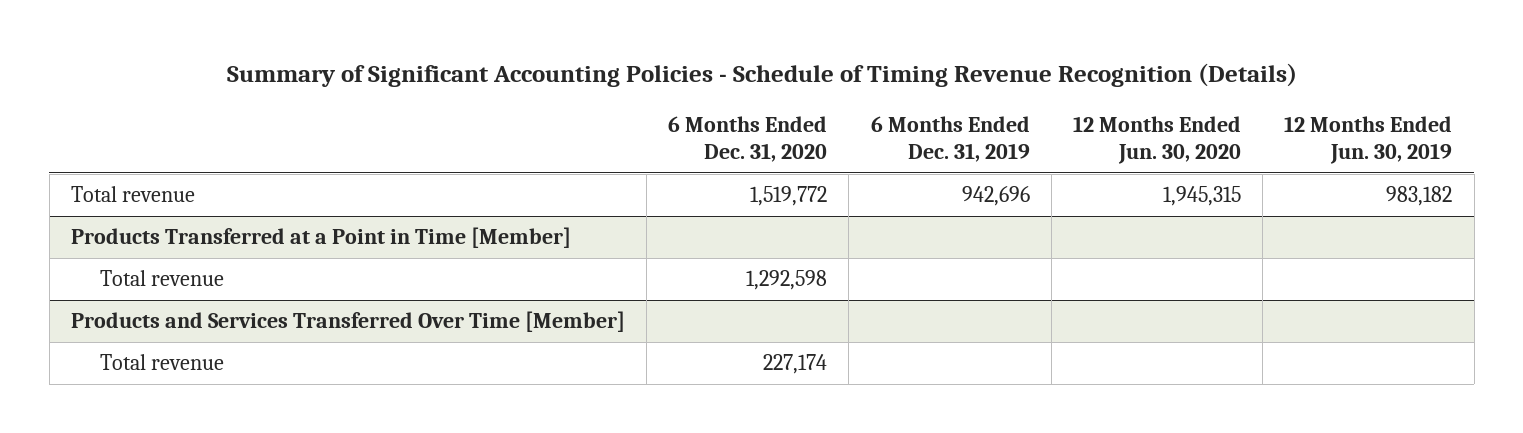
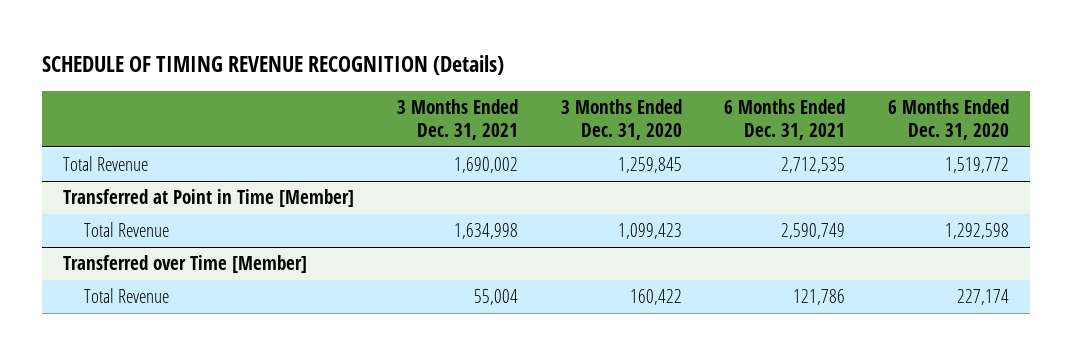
[226,63,1297,88] Summary of Significant Accounting Policies - Schedule of Timing Revenue Recognition (Details) -> [41,54,504,75] SCHEDULE OF TIMING REVENUE RECOGNITION (Details)
[870,116,1030,163] 6 Months Ended Dec. 31, 2019 -> none
[1073,116,1242,165] 12 Months Ended Jun. 30, 2020 -> none
[1284,116,1453,165] 12 Months Ended Jun. 30, 2019 -> none
none -> [396,99,518,141] 3 Months Ended Dec. 31, 2021
none -> [560,99,682,141] 3 Months Ended Dec. 31, 2020
none -> [724,99,846,141] 6 Months Ended Dec. 31, 2021
[70,186,195,203] Total revenue -> [63,156,149,172] Total Revenue
[70,227,571,249] Products Transferred at a Point in Time [Member] -> [63,189,355,208] Transferred at Point in Time [Member]
[99,270,224,287] Total revenue -> [83,222,169,238] Total Revenue
[70,311,625,333] Products and Services Transferred Over Time [Member] -> [63,255,308,274] Transferred over Time [Member]
[99,354,224,371] Total revenue -> [83,288,169,304] Total Revenue

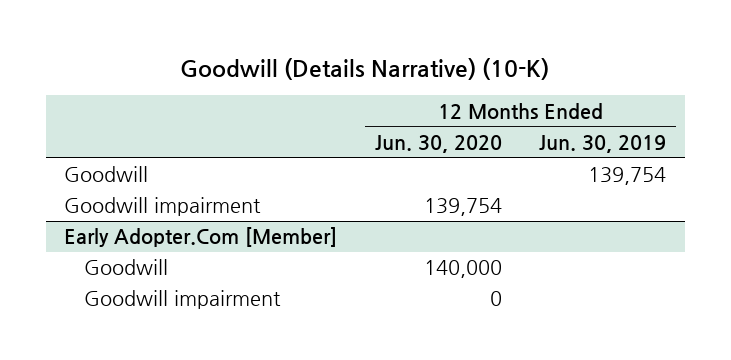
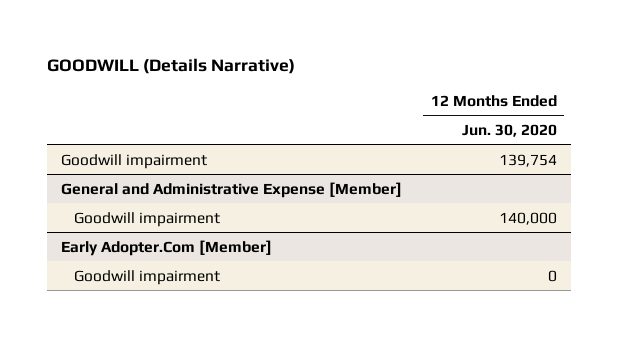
[180,57,550,80] Goodwill (Details Narrative) (10-K) -> [46,57,295,74] GOODWILL (Details Narrative)
[539,135,667,154] Jun. 30, 2019 -> none
[64,166,149,183] Goodwill -> none
none -> [60,181,402,198] General and Administrative Expense [Member]
none -> [74,211,221,227] Goodwill impairment
[83,259,168,276] Goodwill -> none

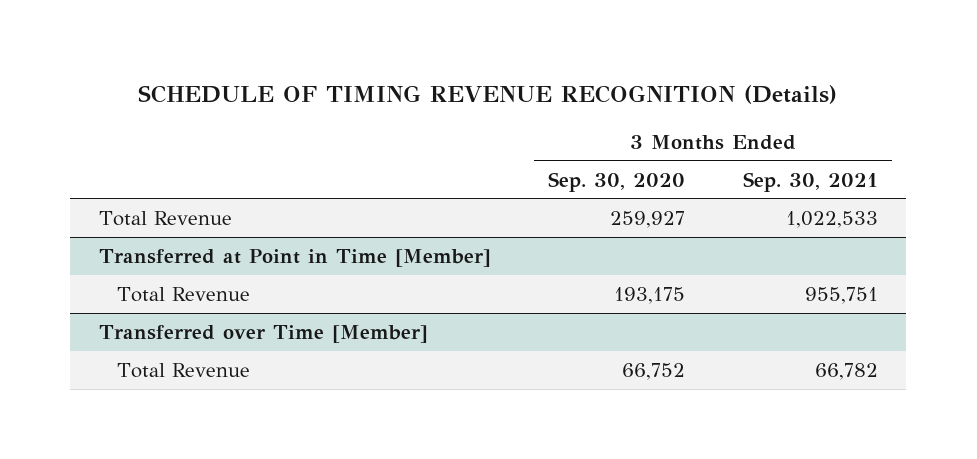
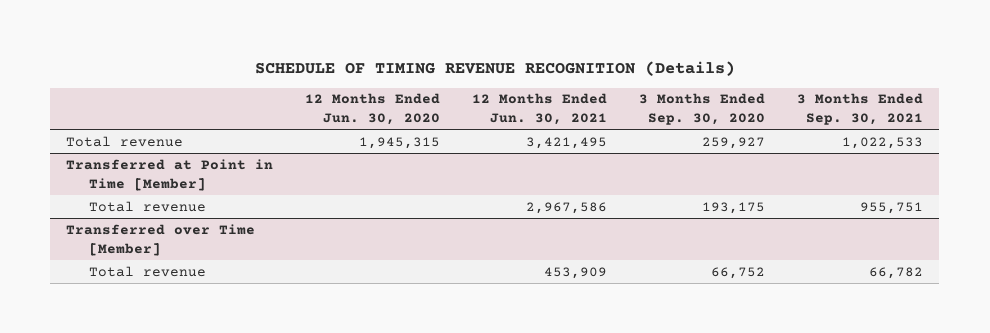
none -> [305,93,441,126] 12 Months Ended Jun. 30, 2020
none -> [472,93,608,126] 12 Months Ended Jun. 30, 2021
[99,211,233,227] Total Revenue -> [66,135,184,147] Total revenue
[116,287,250,303] Total Revenue -> [88,200,206,212] Total revenue
[116,363,250,379] Total Revenue -> [88,265,206,277] Total revenue

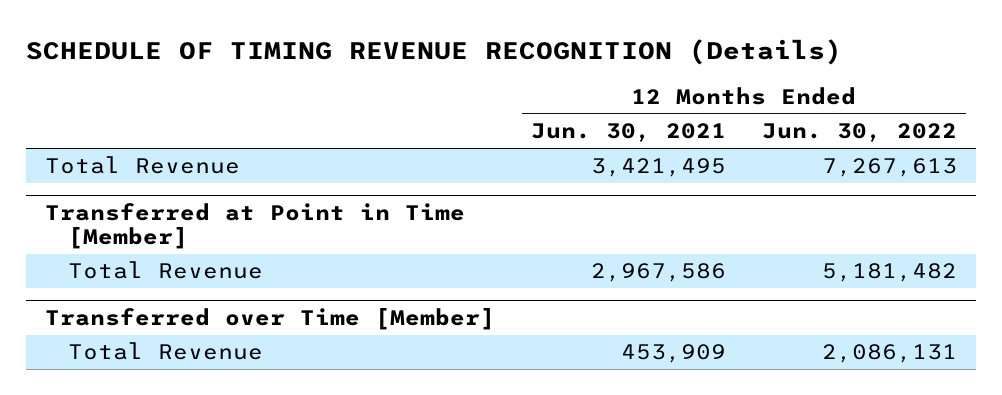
[305,93,441,126] 12 Months Ended Jun. 30, 2020 -> none
[639,93,766,126] 3 Months Ended Sep. 30, 2020 -> none
[797,93,924,126] 3 Months Ended Sep. 30, 2021 -> none
none -> [762,123,958,143] Jun. 30, 2022
[66,135,184,147] Total revenue -> [44,156,240,175] Total Revenue
[88,200,206,212] Total revenue -> [67,261,263,280] Total Revenue
[88,265,206,277] Total revenue -> [67,342,263,361] Total Revenue

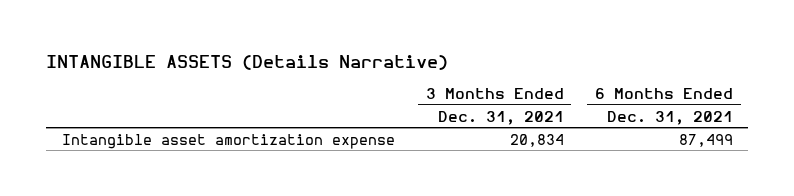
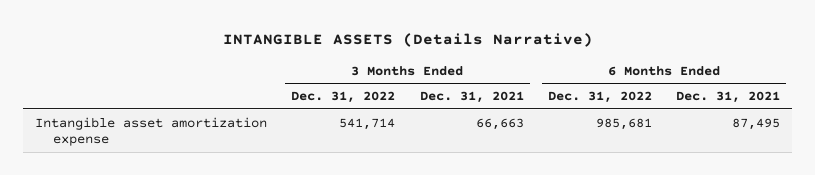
none -> [291,91,396,104] Dec. 31, 2022
none -> [547,91,652,104] Dec. 31, 2022
[509,133,564,147] 20,834 -> [475,117,524,130] 66,663
[678,133,733,147] 87,499 -> [732,117,781,130] 87,495

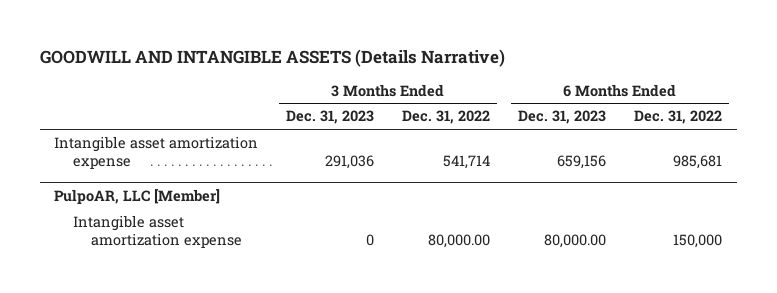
[222,33,593,48] INTANGIBLE ASSETS (Details Narrative) -> [40,49,506,68] GOODWILL AND INTANGIBLE ASSETS (Details Narrative)
[419,91,524,104] Dec. 31, 2021 -> none
[676,91,781,104] Dec. 31, 2021 -> none
none -> [286,110,375,125] Dec. 31, 2023
none -> [518,110,607,125] Dec. 31, 2023
none -> [54,189,221,205] PulpoAR, LLC [Member]
none -> [72,215,243,249] Intangible asset amortization expense

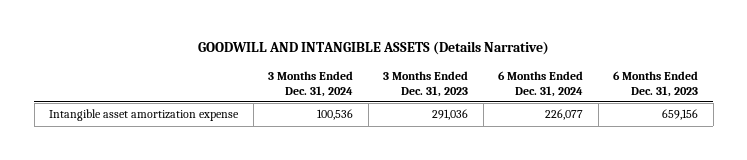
[402,110,491,125] Dec. 31, 2022 -> none
[634,110,723,125] Dec. 31, 2022 -> none
none -> [268,70,354,97] 3 Months Ended Dec. 31, 2024
none -> [498,70,584,97] 6 Months Ended Dec. 31, 2024
[54,189,221,205] PulpoAR, LLC [Member] -> none
[72,215,243,249] Intangible asset amortization expense -> none

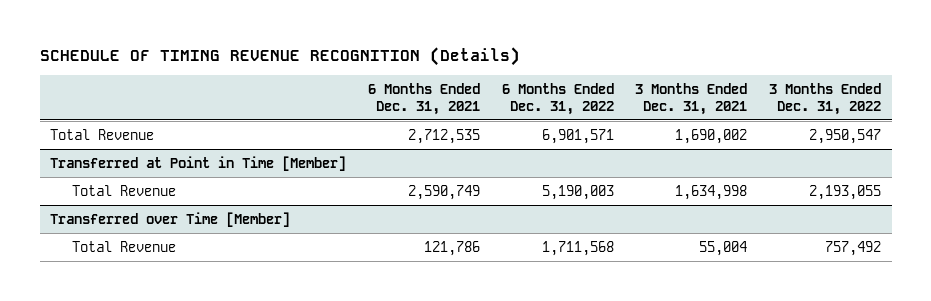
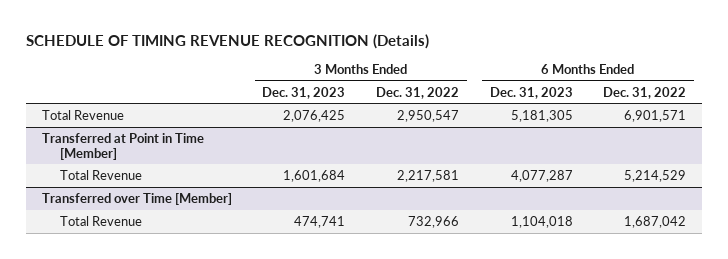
[367,82,480,115] 6 Months Ended Dec. 31, 2021 -> none
[635,82,748,115] 3 Months Ended Dec. 31, 2021 -> none
none -> [262,86,346,99] Dec. 31, 2023
none -> [489,86,573,99] Dec. 31, 2023
[541,184,614,200] 5,190,003 -> [624,169,687,182] 5,214,529
[808,184,881,200] 2,193,055 -> [397,169,460,182] 2,217,581
[541,240,614,256] 1,711,568 -> [624,215,687,228] 1,687,042
[824,240,881,256] 757,492 -> [408,215,460,228] 732,966

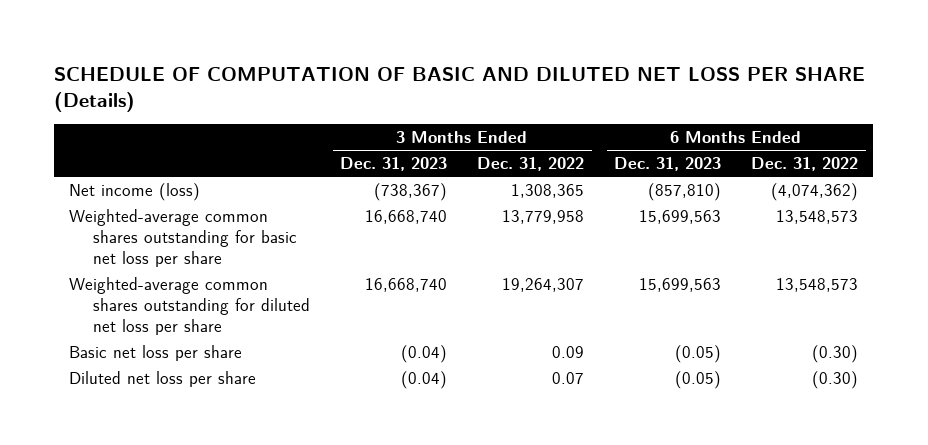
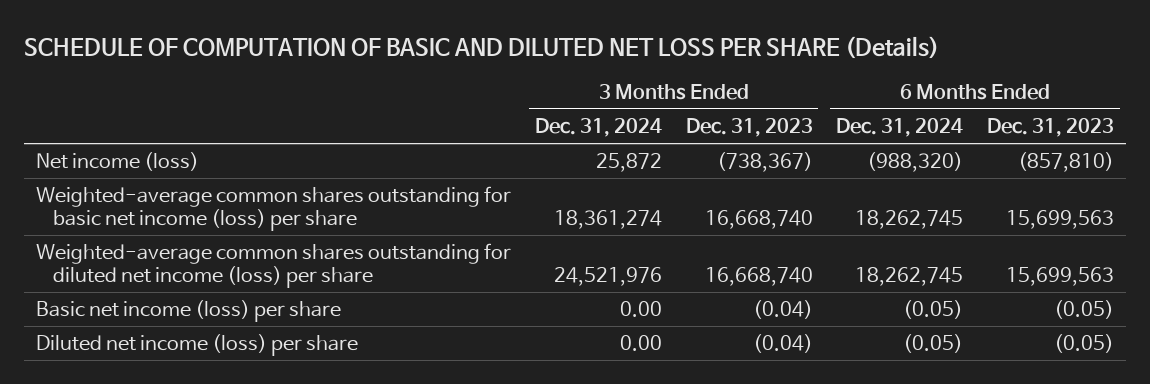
[477,157,585,172] Dec. 31, 2022 -> none
[751,157,859,172] Dec. 31, 2022 -> none
none -> [534,118,662,138] Dec. 31, 2024
none -> [836,118,964,138] Dec. 31, 2024
[69,209,298,267] Weighted-average common shares outstanding for basic net loss per share -> [36,186,512,232] Weighted-average common shares outstanding for basic net income (loss) per share
[69,277,311,335] Weighted-average common shares outstanding for diluted net loss per share -> [36,243,512,289] Weighted-average common shares outstanding for diluted net income (loss) per share
[69,345,243,362] Basic net loss per share -> [36,300,342,323] Basic net income (loss) per share
[69,371,257,388] Diluted net loss per share -> [36,334,359,357] Diluted net income (loss) per share

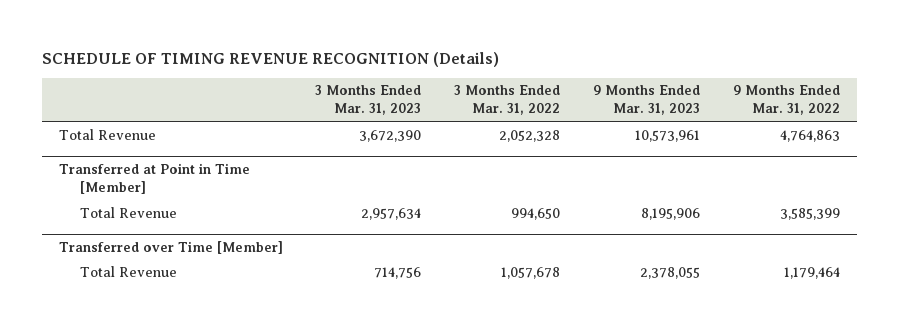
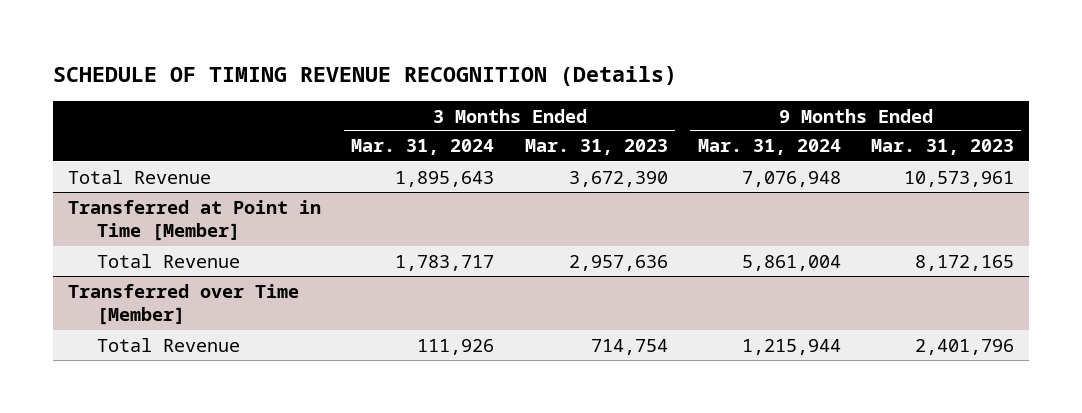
[454,85,561,116] 3 Months Ended Mar. 31, 2022 -> none
[733,85,841,116] 9 Months Ended Mar. 31, 2022 -> none
none -> [351,139,495,156] Mar. 31, 2024
none -> [697,139,841,156] Mar. 31, 2024
[361,207,422,220] 2,957,634 -> [568,254,668,271] 2,957,636
[641,207,701,220] 8,195,906 -> [914,254,1014,271] 8,172,165
[374,266,422,279] 714,756 -> [590,338,668,355] 714,754
[640,266,701,279] 2,378,055 -> [914,338,1014,355] 2,401,796

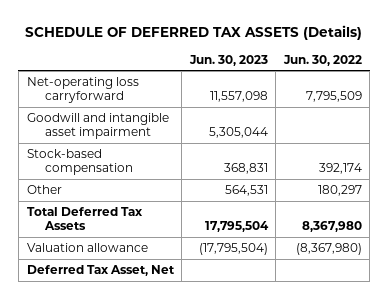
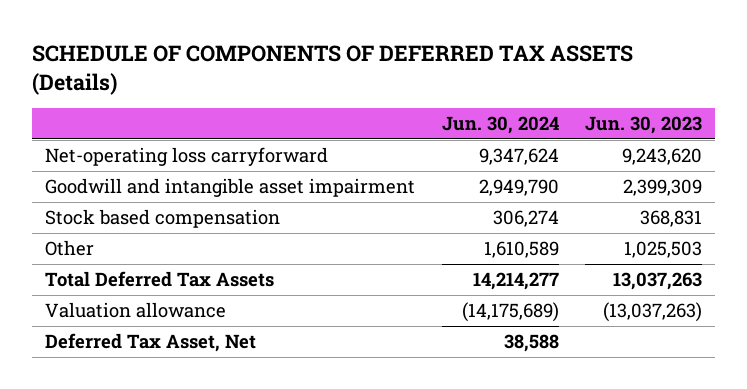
[25,24,363,40] SCHEDULE OF DEFERRED TAX ASSETS (Details) -> [32,44,634,95] SCHEDULE OF COMPONENTS OF DEFERRED TAX ASSETS (Details)
[282,54,362,66] Jun. 30, 2022 -> none
none -> [441,116,559,135] Jun. 30, 2024
[209,91,268,103] 11,557,098 -> [621,147,702,165] 9,243,620
[208,127,268,139] 5,305,044 -> [622,178,702,196] 2,399,309
[26,148,133,176] Stock-based compensation -> [45,208,281,228] Stock based compensation
[224,184,268,196] 564,531 -> [623,240,702,258] 1,025,503
[204,221,269,233] 17,795,504 -> [612,271,702,290] 13,037,263
[198,242,268,255] (17,795,504) -> [602,301,702,322] (13,037,263)

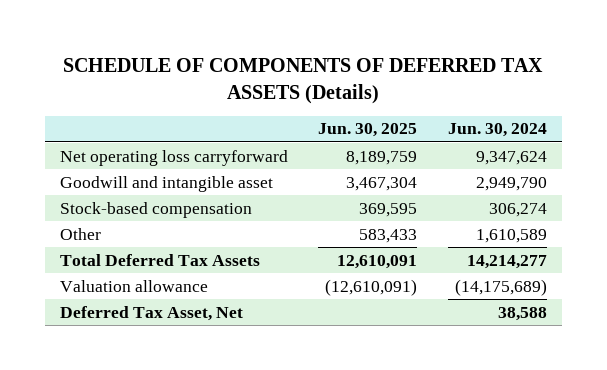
[584,116,702,135] Jun. 30, 2023 -> none
none -> [318,123,418,138] Jun. 30, 2025
[45,146,329,166] Net-operating loss carryforward -> [59,149,288,166] Net operating loss carryforward
[45,177,416,197] Goodwill and intangible asset impairment -> [59,175,273,192] Goodwill and intangible asset
[45,208,281,228] Stock based compensation -> [59,201,252,218] Stock-based compensation

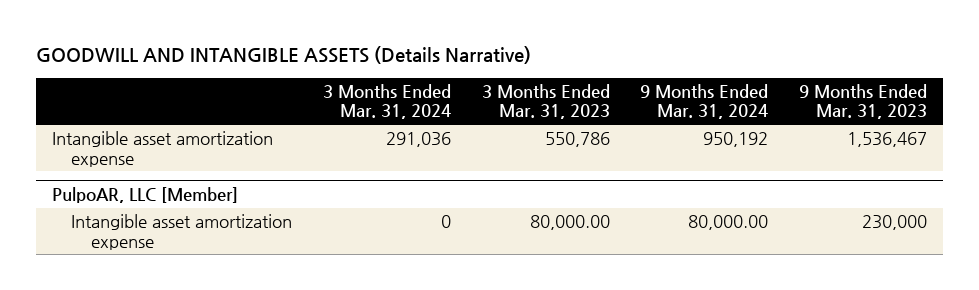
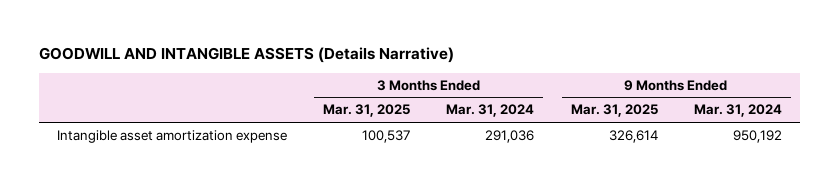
[481,83,610,120] 3 Months Ended Mar. 31, 2023 -> none
[799,83,928,120] 9 Months Ended Mar. 31, 2023 -> none
none -> [323,104,411,118] Mar. 31, 2025
none -> [570,104,658,118] Mar. 31, 2025
[51,186,238,203] PulpoAR, LLC [Member] -> none
[71,214,293,250] Intangible asset amortization expense -> none

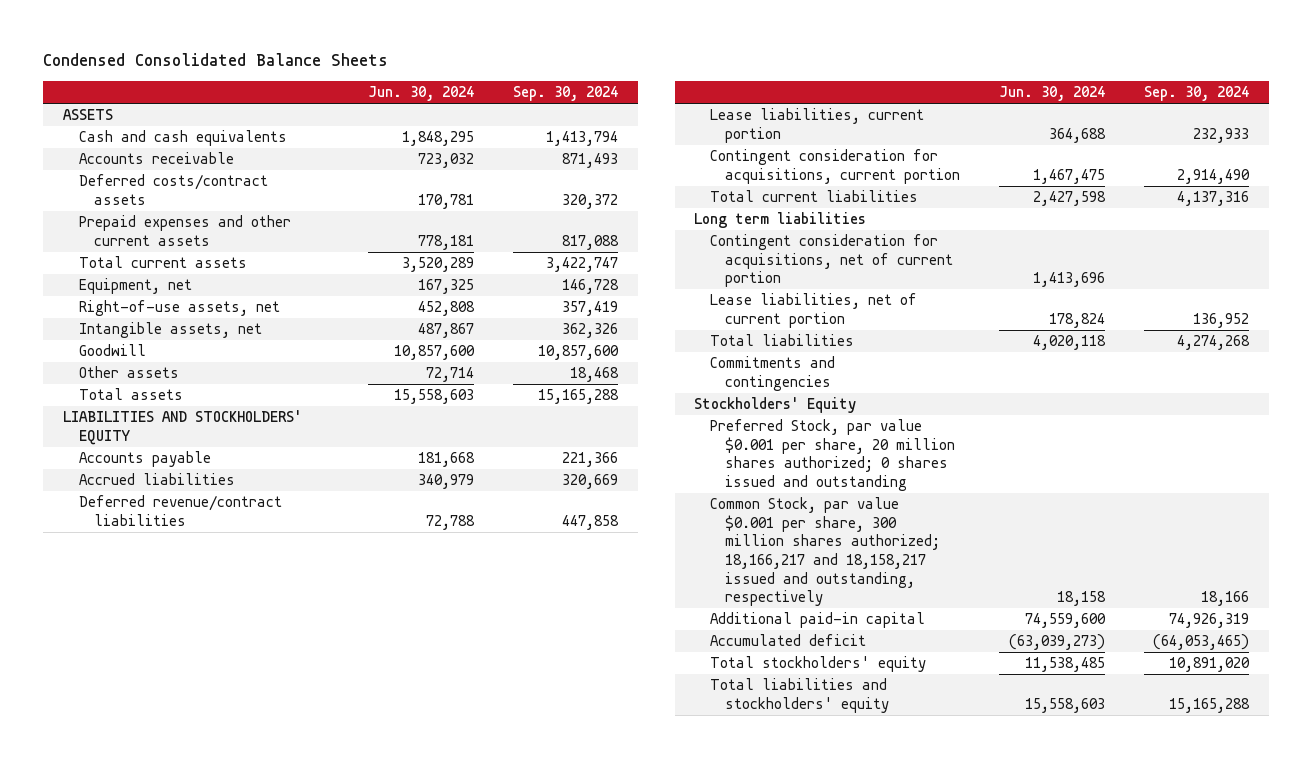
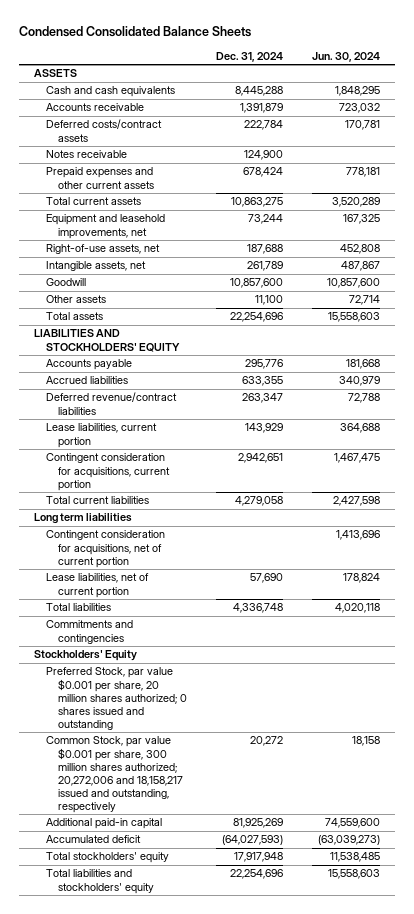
[513,86,619,102] Sep. 30, 2024 -> none
none -> [216,51,284,62] Dec. 31, 2024
none -> [46,150,128,159] Notes receivable
[78,278,192,295] Equipment, net -> [46,214,166,239] Equipment and leasehold improvements, net
[709,497,941,607] Common Stock, par value $0.001 per share, 300 million shares authorized; 18,166,217 and 18,158,217 issued and outstanding, respectively -> [46,736,184,813] Common Stock, par value $0.001 per share, 300 million shares authorized; 20,272,006 and 18,158,217 issued and outstanding, respectively

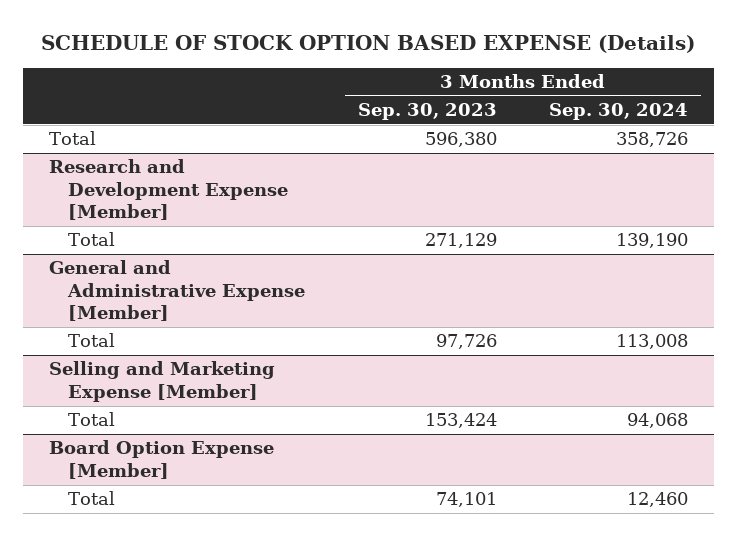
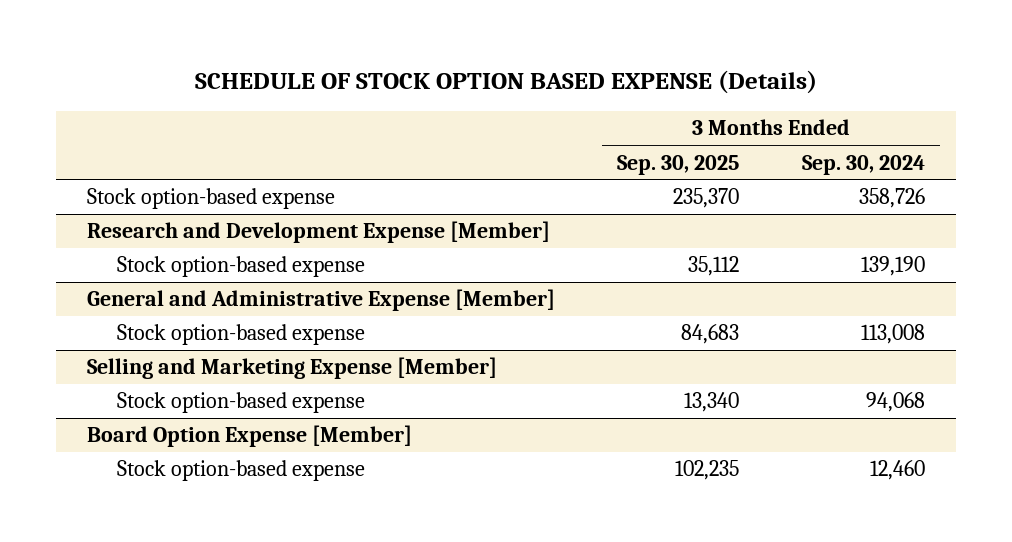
[357,103,497,121] Sep. 30, 2023 -> none
none -> [617,154,740,175] Sep. 30, 2025
[49,131,97,146] Total -> [86,188,335,210] Stock option-based expense
[68,232,116,247] Total -> [116,256,365,278] Stock option-based expense
[68,333,116,348] Total -> [116,324,365,346] Stock option-based expense
[68,412,116,427] Total -> [116,392,365,414] Stock option-based expense
[68,491,116,506] Total -> [116,460,365,482] Stock option-based expense

